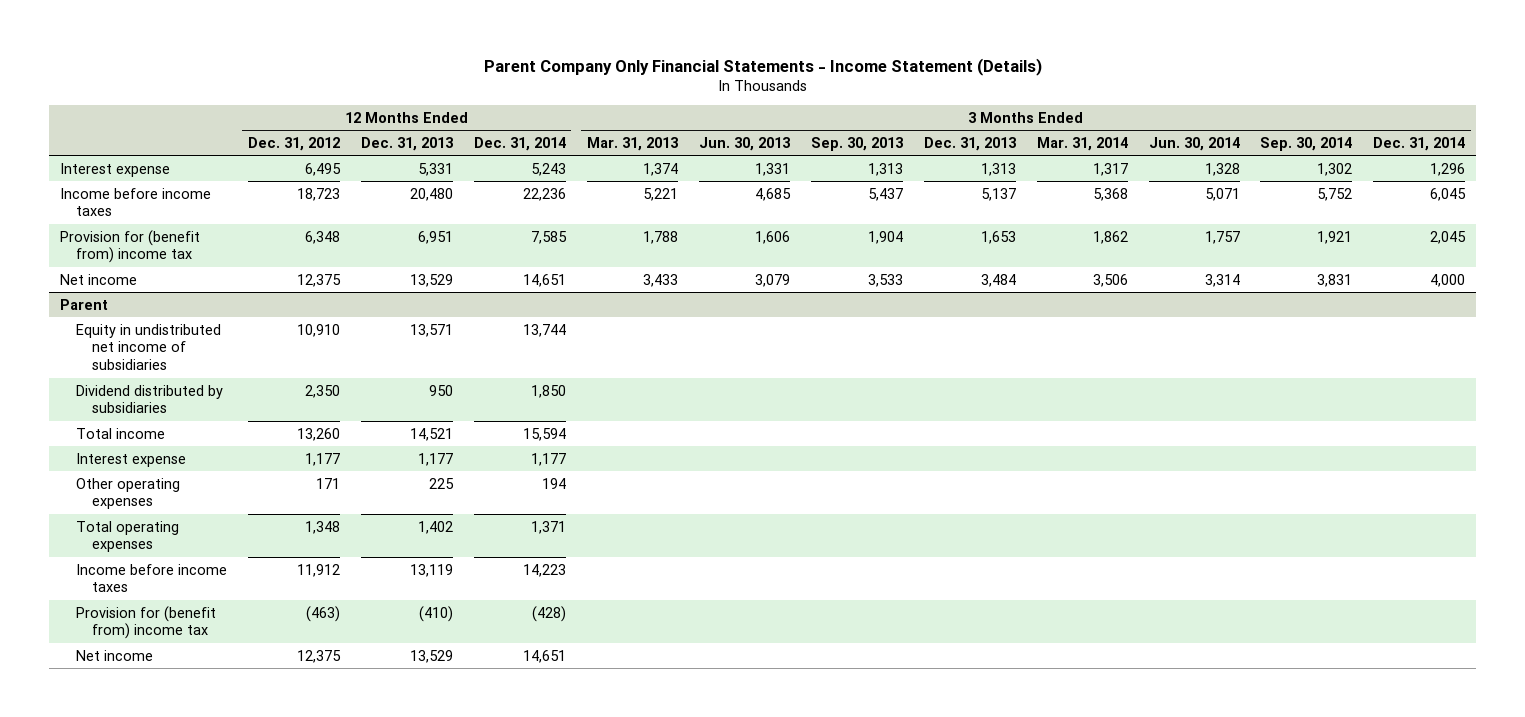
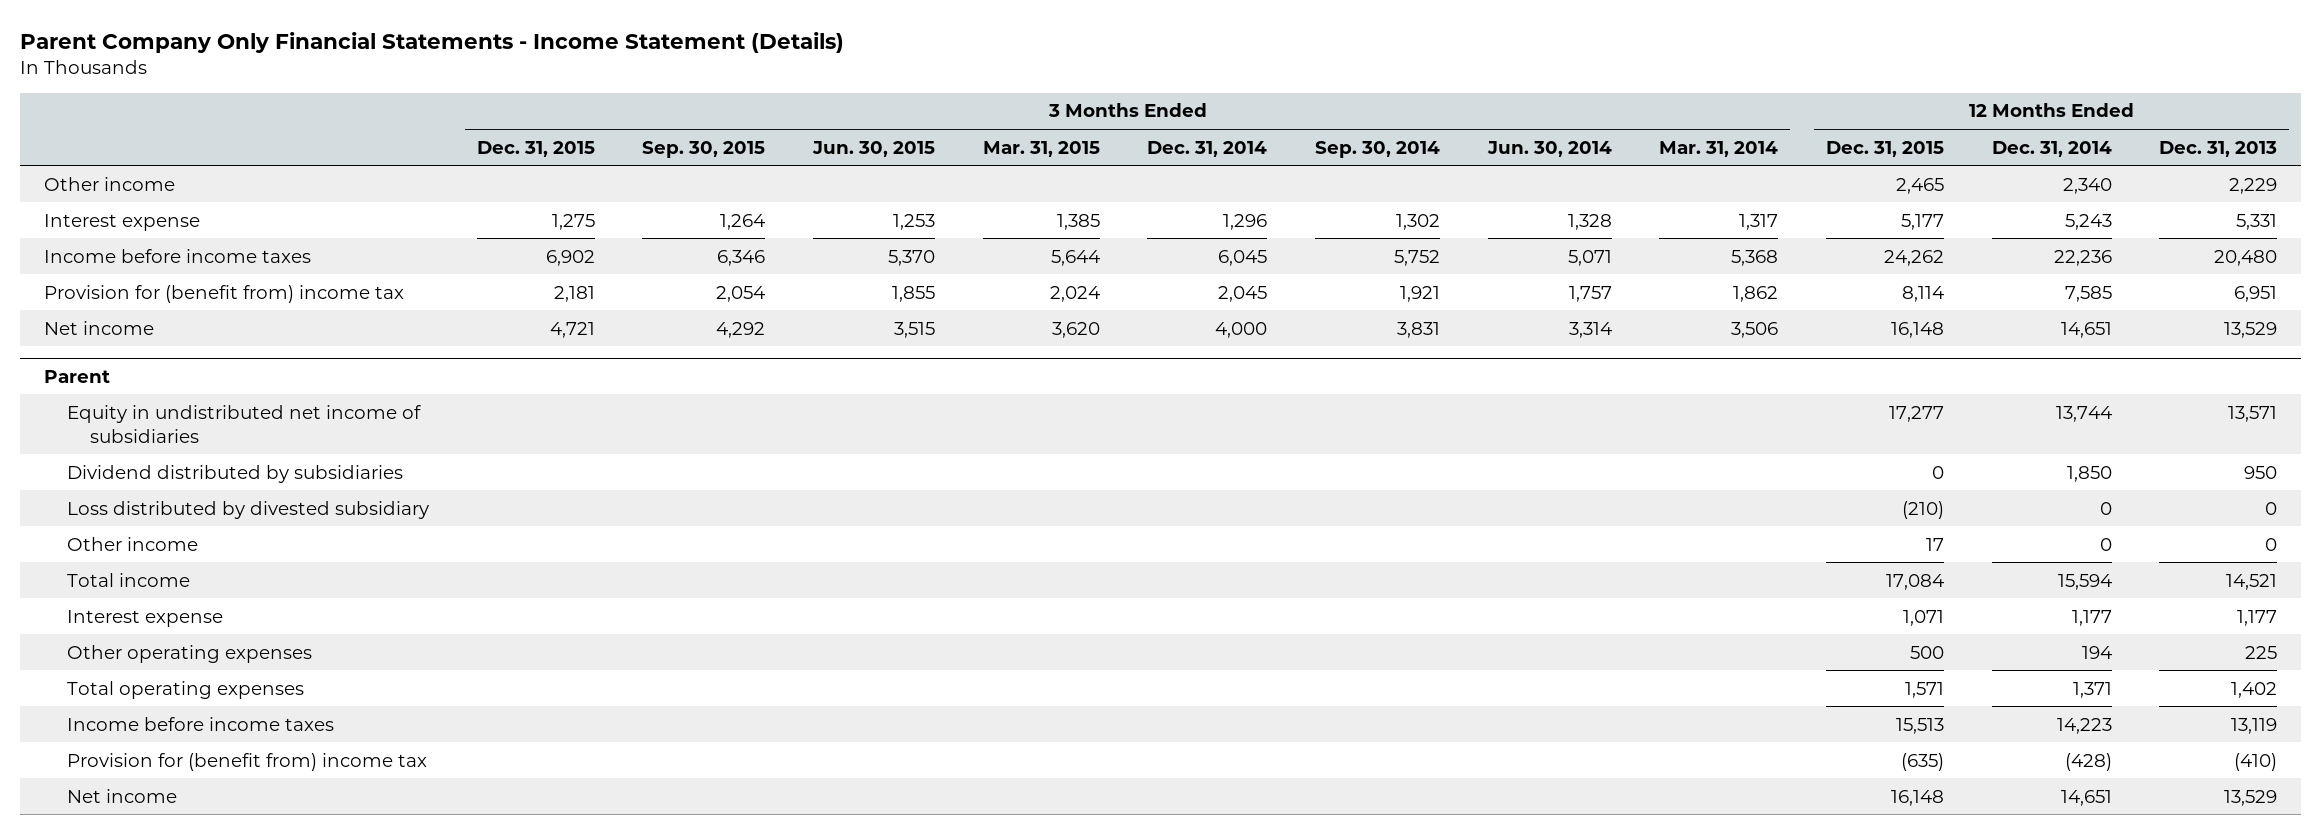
[247,136,340,151] Dec. 31, 2012 -> none
[586,136,678,151] Mar. 31, 2013 -> none
[698,136,790,151] Jun. 30, 2013 -> none
[810,136,903,151] Sep. 30, 2013 -> none
[923,136,1016,151] Dec. 31, 2013 -> none
none -> [476,140,595,157] Dec. 31, 2015
none -> [642,140,766,158] Sep. 30, 2015
none -> [811,140,935,157] Jun. 30, 2015
none -> [982,140,1100,157] Mar. 31, 2015
none -> [1826,140,1945,157] Dec. 31, 2015
none -> [44,176,176,191] Other income
none -> [66,500,429,519] Loss distributed by divested subsidiary
none -> [66,536,198,551] Other income

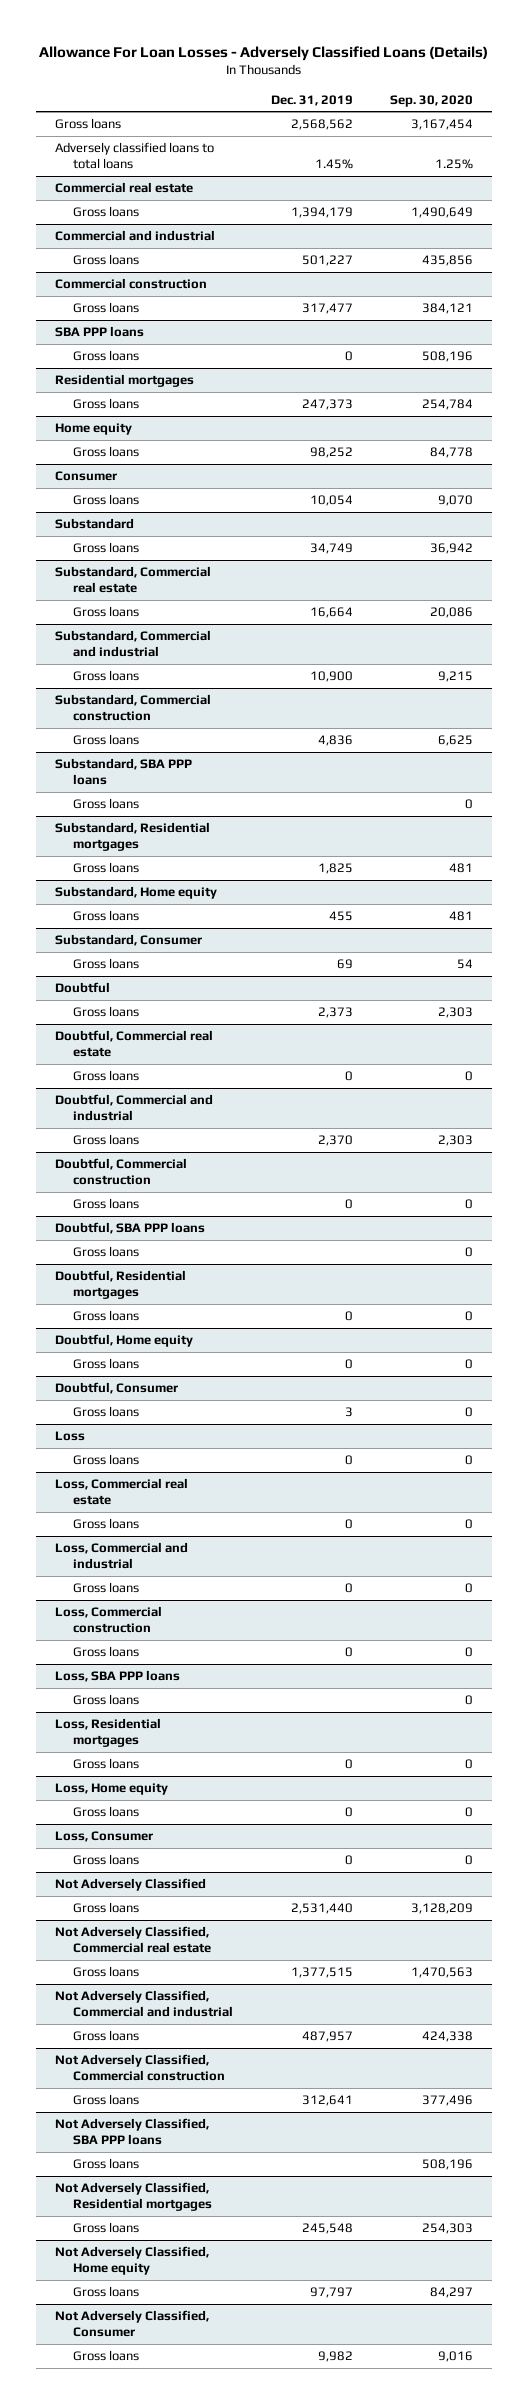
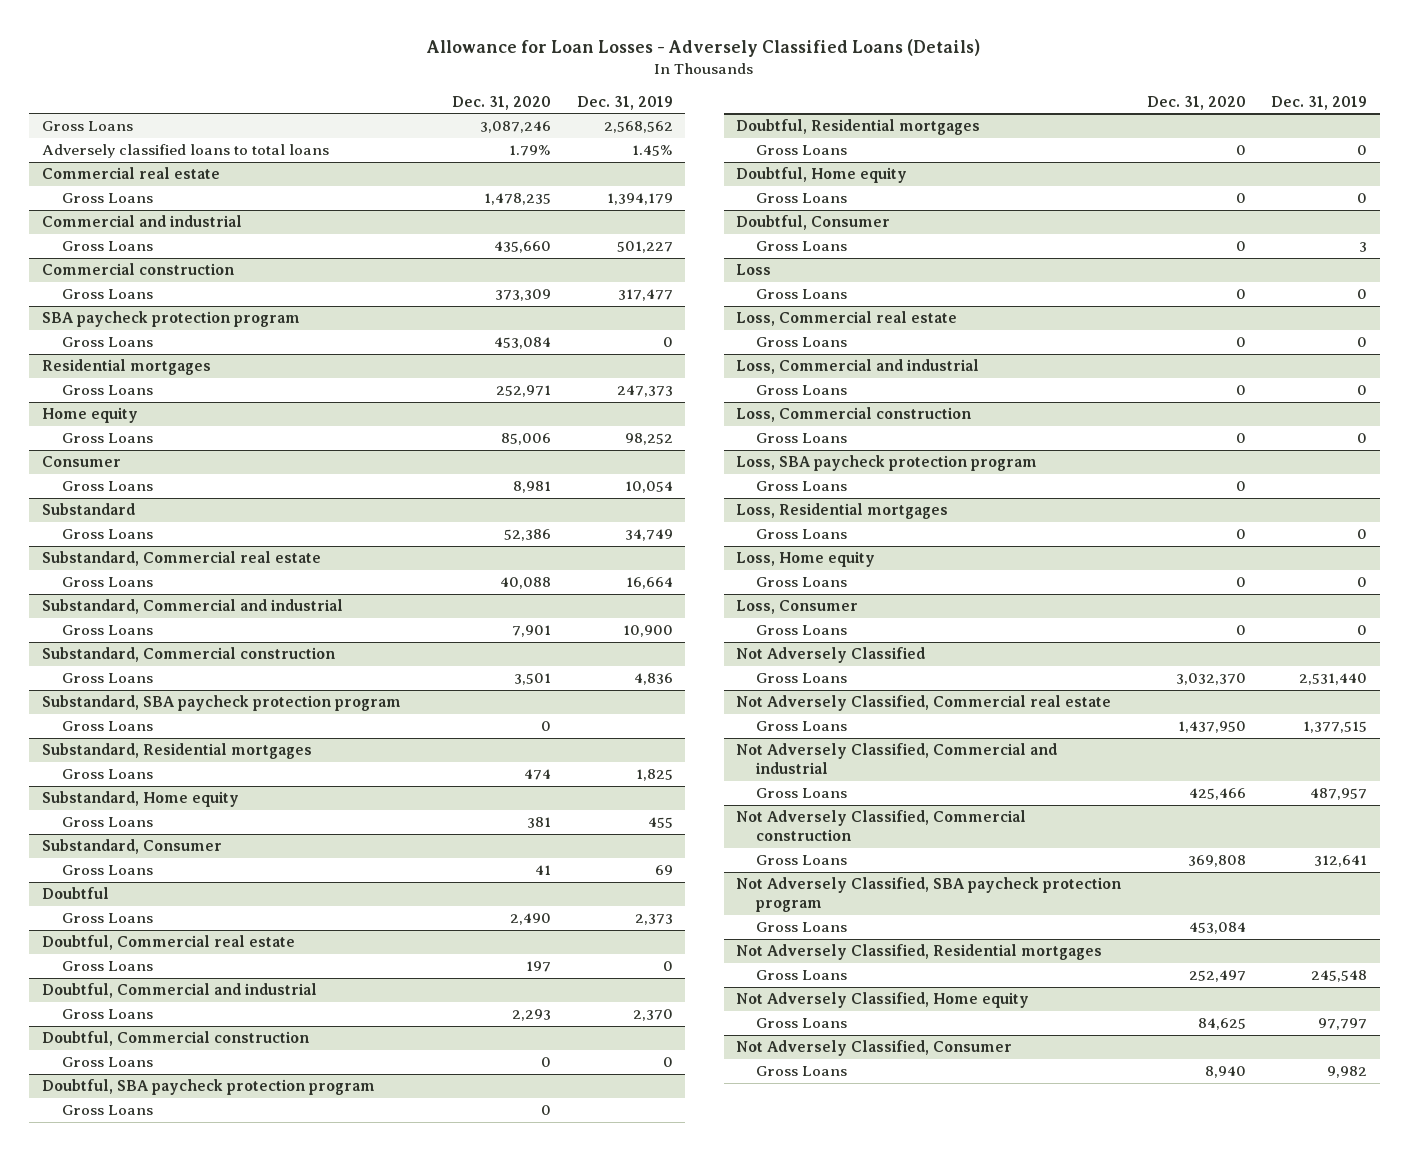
[39,45,489,61] Allowance For Loan Losses - Adversely Classified Loans (Details) -> [426,39,981,58] Allowance for Loan Losses - Adversely Classified Loans (Details)
[390,94,474,107] Sep. 30, 2020 -> none
none -> [452,95,552,110] Dec. 31, 2020
[54,118,121,130] Gross loans -> [41,121,133,132] Gross Loans
[73,206,140,218] Gross loans -> [61,193,153,204] Gross Loans
[73,254,140,266] Gross loans -> [61,241,153,252] Gross Loans
[73,302,140,314] Gross loans -> [61,289,153,300] Gross Loans
[54,326,144,338] SBA PPP loans -> [41,311,300,328] SBA paycheck protection program
[73,350,140,362] Gross loans -> [61,337,153,348] Gross Loans
[73,398,140,410] Gross loans -> [61,385,153,396] Gross Loans
[73,446,140,458] Gross loans -> [61,433,153,444] Gross Loans
[73,494,140,506] Gross loans -> [61,481,153,492] Gross Loans
[73,542,140,554] Gross loans -> [61,529,153,540] Gross Loans
[73,606,140,618] Gross loans -> [61,577,153,588] Gross Loans
[73,670,140,682] Gross loans -> [61,625,153,636] Gross Loans
[54,758,192,786] Substandard, SBA PPP loans -> none
[73,734,140,746] Gross loans -> [61,673,153,684] Gross Loans
none -> [41,695,401,712] Substandard, SBA paycheck protection program
[73,798,140,810] Gross loans -> [61,721,153,732] Gross Loans
[73,862,140,874] Gross loans -> [61,769,153,780] Gross Loans
[73,910,140,922] Gross loans -> [61,817,153,828] Gross Loans
[73,958,140,970] Gross loans -> [61,865,153,876] Gross Loans
[73,1006,140,1018] Gross loans -> [61,913,153,924] Gross Loans
[73,1070,140,1082] Gross loans -> [61,961,153,972] Gross Loans
[73,1134,140,1146] Gross loans -> [61,1009,153,1020] Gross Loans
[54,1222,205,1235] Doubtful, SBA PPP loans -> none
[73,1198,140,1210] Gross loans -> [61,1057,153,1068] Gross Loans
none -> [41,1079,375,1096] Doubtful, SBA paycheck protection program
[73,1246,140,1258] Gross loans -> [61,1105,153,1116] Gross Loans
[73,1310,140,1322] Gross loans -> [756,145,848,156] Gross Loans
[73,1358,140,1370] Gross loans -> [756,193,848,204] Gross Loans
[73,1406,140,1418] Gross loans -> [756,241,848,252] Gross Loans
[73,1454,140,1466] Gross loans -> [756,289,848,300] Gross Loans
[73,1518,140,1530] Gross loans -> [756,337,848,348] Gross Loans
[73,1582,140,1594] Gross loans -> [756,385,848,396] Gross Loans
[54,1670,180,1683] Loss, SBA PPP loans -> none
[73,1646,140,1658] Gross loans -> [756,433,848,444] Gross Loans
none -> [736,455,1038,472] Loss, SBA paycheck protection program
[73,1694,140,1706] Gross loans -> [756,481,848,492] Gross Loans
[73,1758,140,1770] Gross loans -> [756,529,848,540] Gross Loans
[73,1806,140,1818] Gross loans -> [756,577,848,588] Gross Loans
[73,1854,140,1866] Gross loans -> [756,625,848,636] Gross Loans
[73,1902,140,1914] Gross loans -> [756,673,848,684] Gross Loans
[73,1966,140,1978] Gross loans -> [756,721,848,732] Gross Loans
[73,2030,140,2042] Gross loans -> [756,788,848,799] Gross Loans
[54,2118,209,2146] Not Adversely Classified, SBA PPP loans -> none
[73,2094,140,2106] Gross loans -> [756,855,848,866] Gross Loans
none -> [736,877,1122,913] Not Adversely Classified, SBA paycheck protection program
[73,2158,140,2170] Gross loans -> [756,922,848,933] Gross Loans
[73,2222,140,2234] Gross loans -> [756,970,848,981] Gross Loans
[73,2286,140,2298] Gross loans -> [756,1018,848,1029] Gross Loans
[73,2350,140,2362] Gross loans -> [756,1066,848,1077] Gross Loans

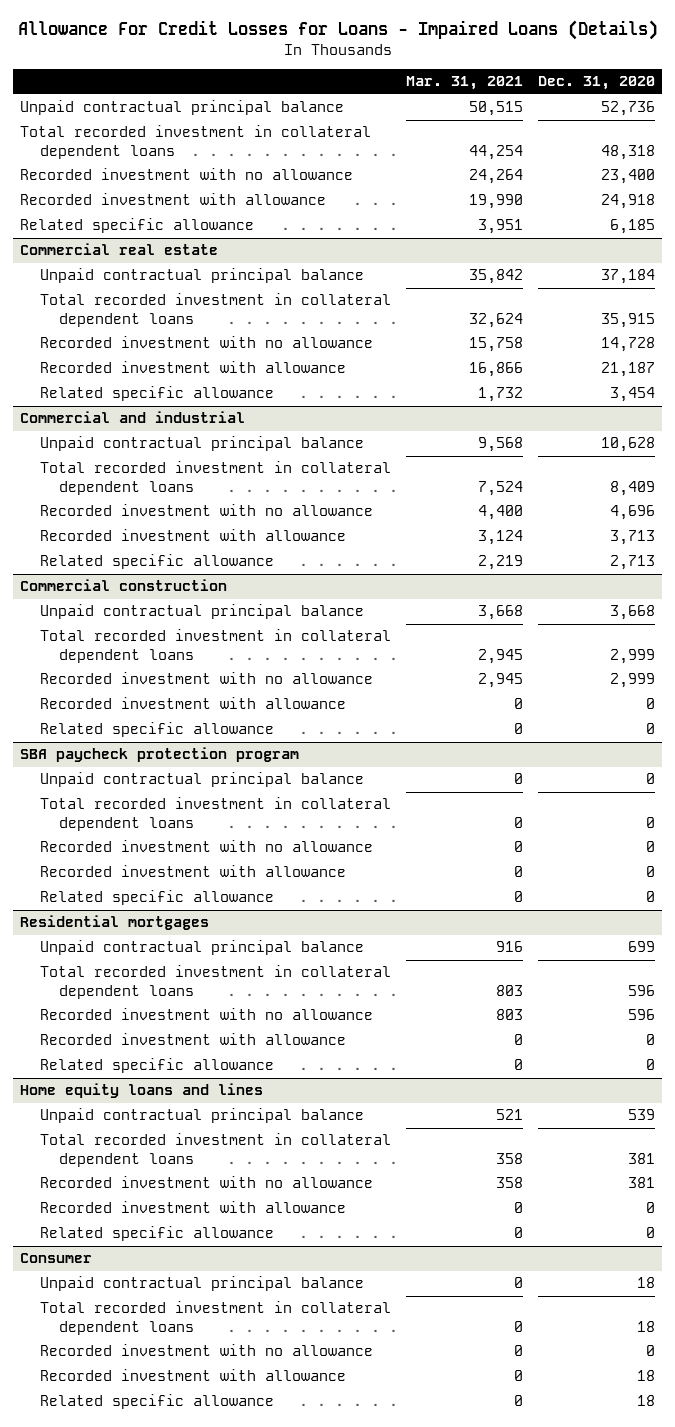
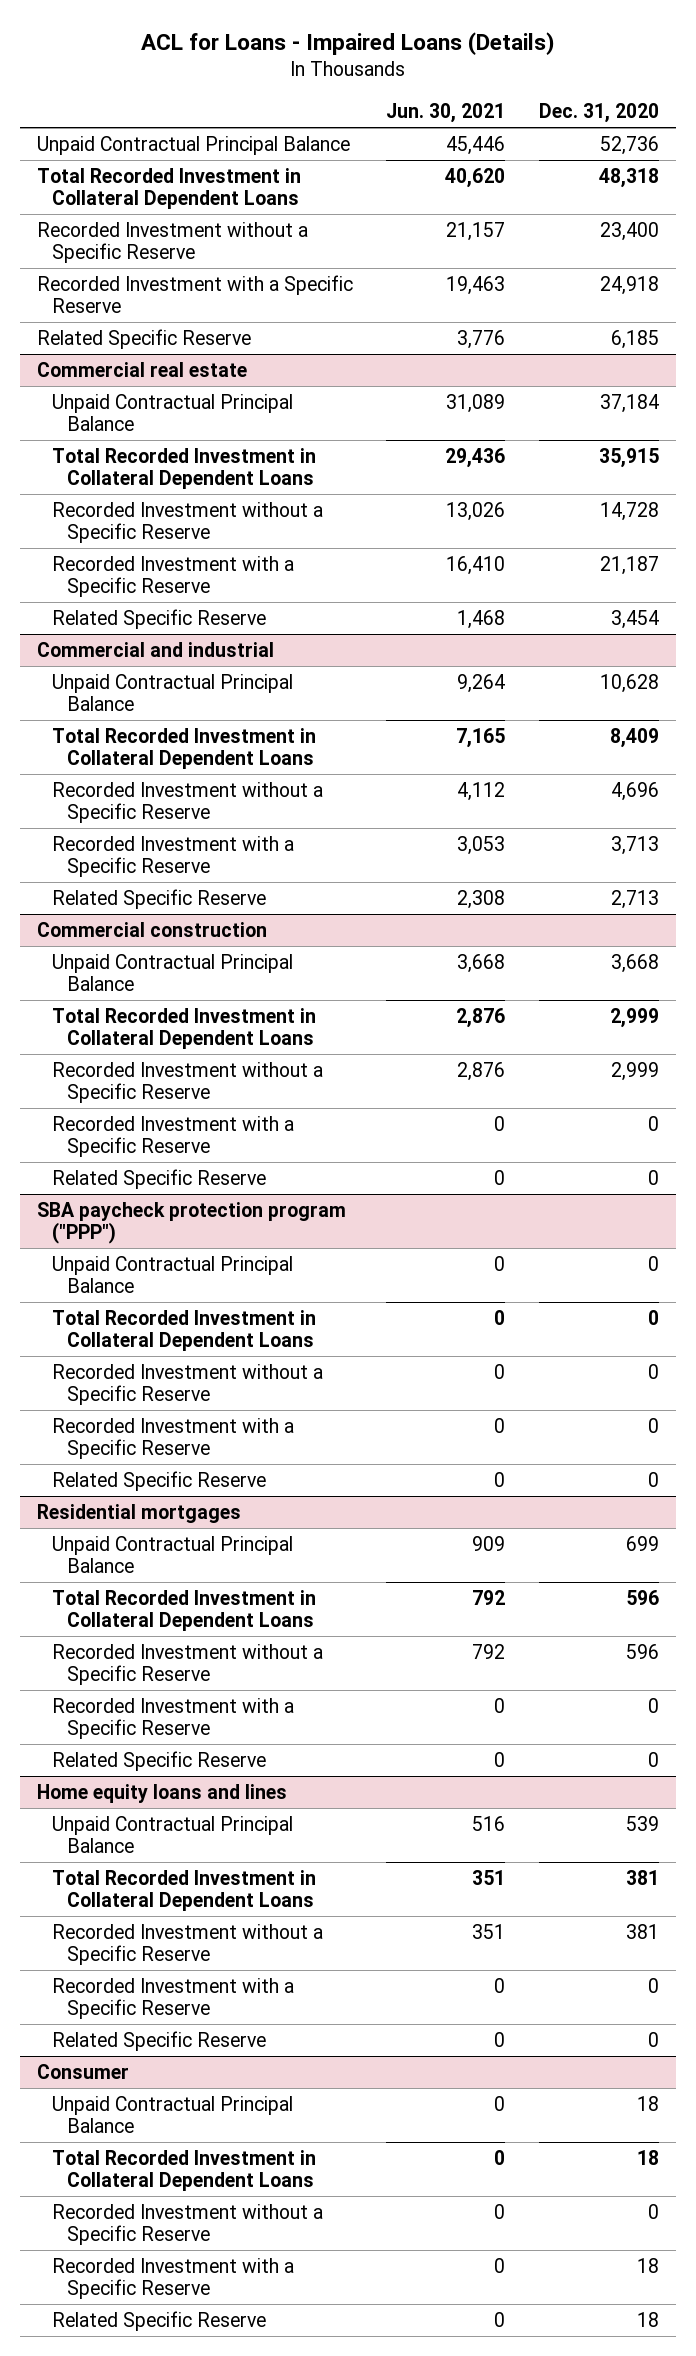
[17,20,658,41] Allowance For Credit Losses for Loans - Impaired Loans (Details) -> [140,31,554,55] ACL for Loans - Impaired Loans (Details)
[405,76,523,91] Mar. 31, 2021 -> none
none -> [386,103,506,124] Jun. 30, 2021
[20,100,345,116] Unpaid contractual principal balance -> [36,135,350,155] Unpaid Contractual Principal Balance
[20,125,372,159] Total recorded investment in collateral dependent loans -> [36,167,301,210] Total Recorded Investment in Collateral Dependent Loans
[20,168,354,181] Recorded investment with no allowance -> [36,221,308,264] Recorded Investment without a Specific Reserve
[20,193,327,206] Recorded investment with allowance -> [36,274,353,314] Recorded Investment with a Specific Reserve
[20,218,255,234] Related specific allowance -> [36,328,251,349] Related Specific Reserve
[39,268,364,284] Unpaid contractual principal balance -> [51,393,293,432] Unpaid Contractual Principal Balance
[39,293,391,327] Total recorded investment in collateral dependent loans -> [51,447,316,490] Total Recorded Investment in Collateral Dependent Loans
[39,336,373,349] Recorded investment with no allowance -> [51,501,323,544] Recorded Investment without a Specific Reserve
[39,361,346,374] Recorded investment with allowance -> [51,555,294,598] Recorded Investment with a Specific Reserve
[39,386,274,402] Related specific allowance -> [51,608,266,629] Related Specific Reserve
[39,436,364,452] Unpaid contractual principal balance -> [51,673,293,712] Unpaid Contractual Principal Balance
[39,461,391,495] Total recorded investment in collateral dependent loans -> [51,727,316,770] Total Recorded Investment in Collateral Dependent Loans
[39,504,373,517] Recorded investment with no allowance -> [51,781,323,824] Recorded Investment without a Specific Reserve
[39,529,346,542] Recorded investment with allowance -> [51,835,294,878] Recorded Investment with a Specific Reserve
[39,554,274,570] Related specific allowance -> [51,888,266,909] Related Specific Reserve
[39,604,364,620] Unpaid contractual principal balance -> [51,953,293,992] Unpaid Contractual Principal Balance
[39,629,391,663] Total recorded investment in collateral dependent loans -> [51,1007,316,1050] Total Recorded Investment in Collateral Dependent Loans
[39,672,373,685] Recorded investment with no allowance -> [51,1061,323,1104] Recorded Investment without a Specific Reserve
[39,697,346,710] Recorded investment with allowance -> [51,1115,294,1158] Recorded Investment with a Specific Reserve
[39,722,274,738] Related specific allowance -> [51,1168,266,1189] Related Specific Reserve
[20,747,300,763] SBA paycheck protection program -> [36,1201,346,1245] SBA paycheck protection program ("PPP")
[39,772,364,788] Unpaid contractual principal balance -> [51,1255,293,1294] Unpaid Contractual Principal Balance
[39,797,391,831] Total recorded investment in collateral dependent loans -> [51,1309,316,1352] Total Recorded Investment in Collateral Dependent Loans
[39,840,373,853] Recorded investment with no allowance -> [51,1363,323,1406] Recorded Investment without a Specific Reserve
[39,865,346,878] Recorded investment with allowance -> [51,1417,294,1460] Recorded Investment with a Specific Reserve
[39,890,274,906] Related specific allowance -> [51,1470,266,1491] Related Specific Reserve
[39,940,364,956] Unpaid contractual principal balance -> [51,1535,293,1574] Unpaid Contractual Principal Balance
[39,965,391,999] Total recorded investment in collateral dependent loans -> [51,1589,316,1632] Total Recorded Investment in Collateral Dependent Loans
[39,1008,373,1021] Recorded investment with no allowance -> [51,1643,323,1686] Recorded Investment without a Specific Reserve
[39,1033,346,1046] Recorded investment with allowance -> [51,1697,294,1740] Recorded Investment with a Specific Reserve
[39,1058,274,1074] Related specific allowance -> [51,1750,266,1771] Related Specific Reserve
[39,1108,364,1124] Unpaid contractual principal balance -> [51,1815,293,1854] Unpaid Contractual Principal Balance
[39,1133,391,1167] Total recorded investment in collateral dependent loans -> [51,1869,316,1912] Total Recorded Investment in Collateral Dependent Loans
[39,1176,373,1189] Recorded investment with no allowance -> [51,1923,323,1966] Recorded Investment without a Specific Reserve
[39,1201,346,1214] Recorded investment with allowance -> [51,1977,294,2020] Recorded Investment with a Specific Reserve
[39,1226,274,1242] Related specific allowance -> [51,2030,266,2051] Related Specific Reserve
[39,1276,364,1292] Unpaid contractual principal balance -> [51,2095,293,2134] Unpaid Contractual Principal Balance
[39,1301,391,1335] Total recorded investment in collateral dependent loans -> [51,2149,316,2192] Total Recorded Investment in Collateral Dependent Loans
[39,1344,373,1357] Recorded investment with no allowance -> [51,2203,323,2246] Recorded Investment without a Specific Reserve
[39,1369,346,1382] Recorded investment with allowance -> [51,2257,294,2300] Recorded Investment with a Specific Reserve
[39,1394,274,1410] Related specific allowance -> [51,2310,266,2331] Related Specific Reserve

